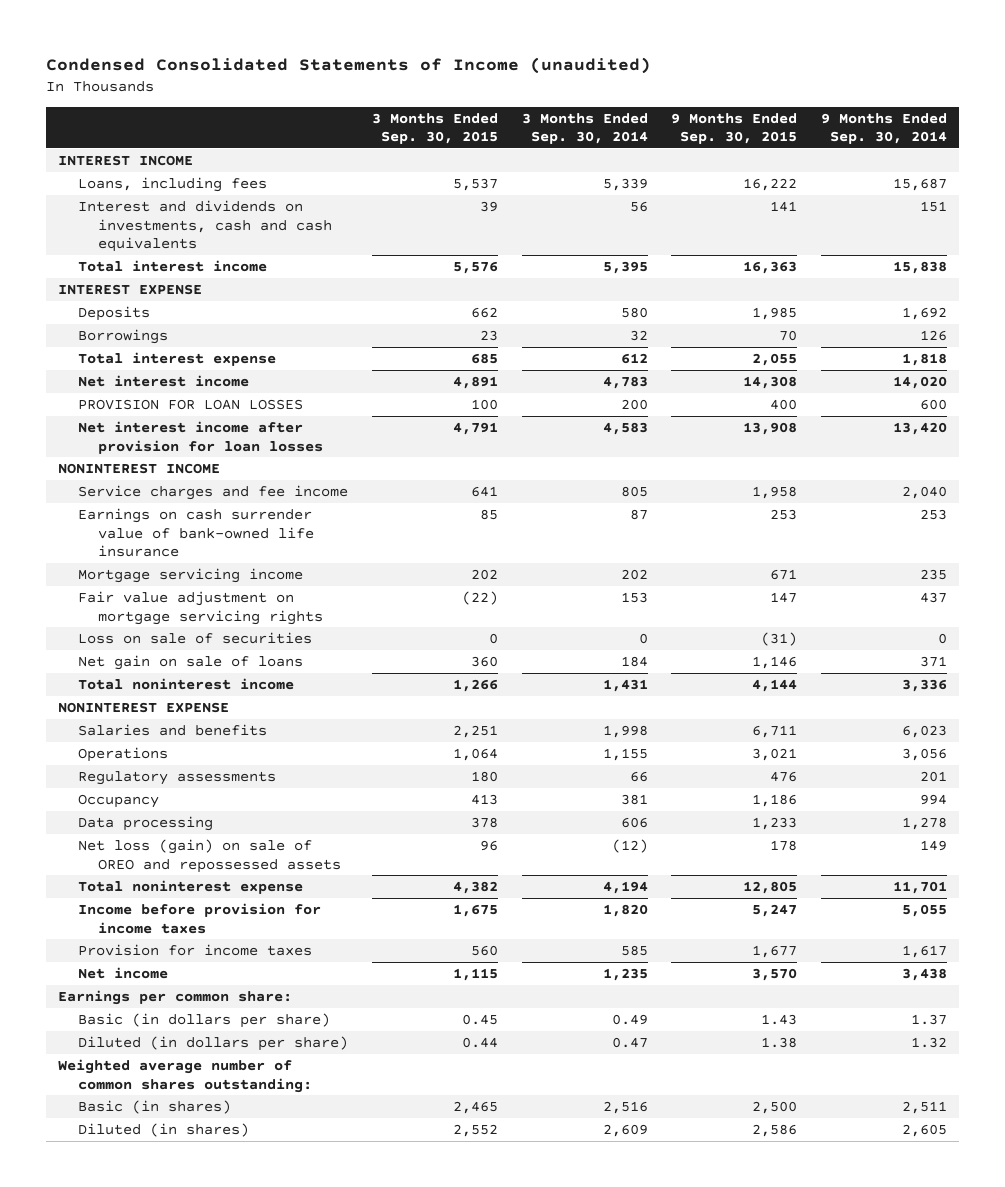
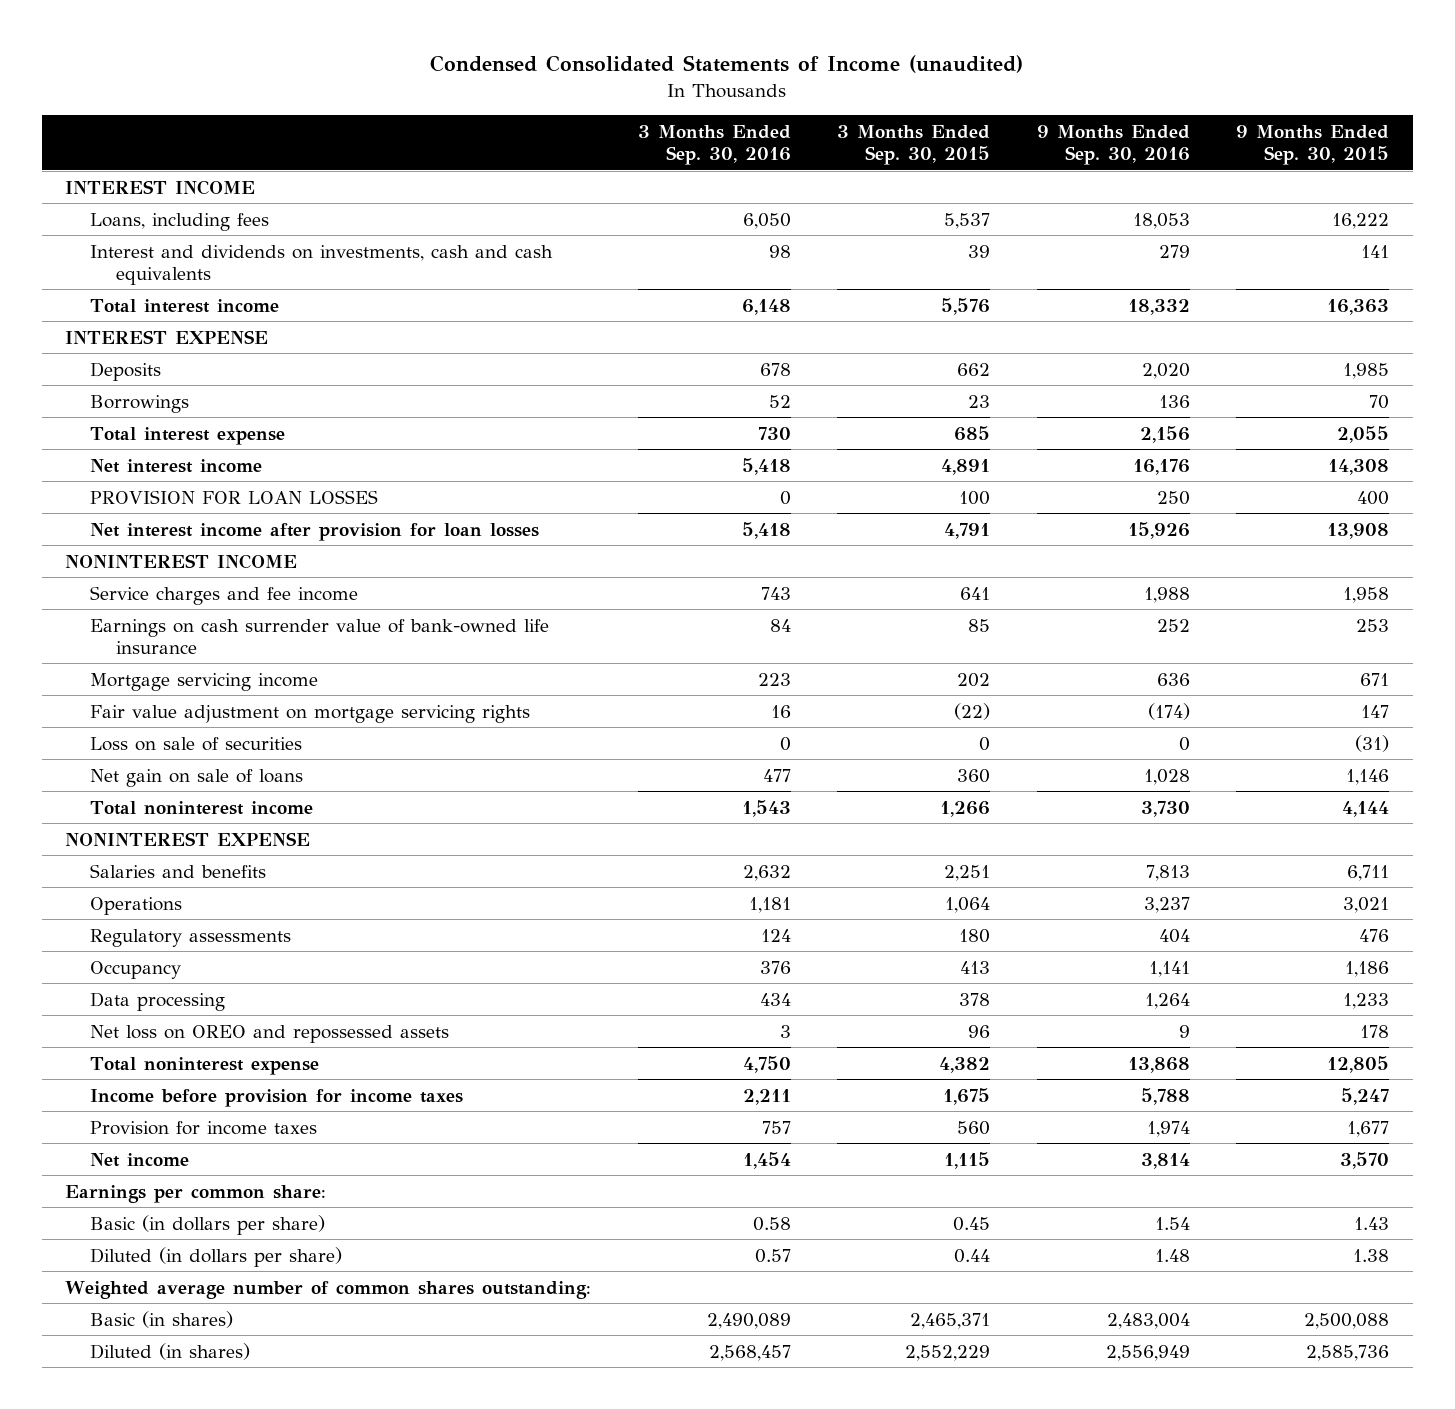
[521,112,648,145] 3 Months Ended Sep. 30, 2014 -> none
[821,112,948,145] 9 Months Ended Sep. 30, 2014 -> none
none -> [637,125,791,166] 3 Months Ended Sep. 30, 2016
none -> [1036,125,1190,166] 9 Months Ended Sep. 30, 2016
[78,838,342,873] Net loss (gain) on sale of OREO and repossessed assets -> [90,1024,450,1043] Net loss on OREO and repossessed assets
[452,1100,498,1114] 2,465 -> [910,1312,991,1329] 2,465,371
[752,1100,798,1114] 2,500 -> [1304,1312,1390,1329] 2,500,088
[452,1123,498,1137] 2,552 -> [905,1344,991,1361] 2,552,229
[752,1123,798,1137] 2,586 -> [1306,1344,1390,1361] 2,585,736

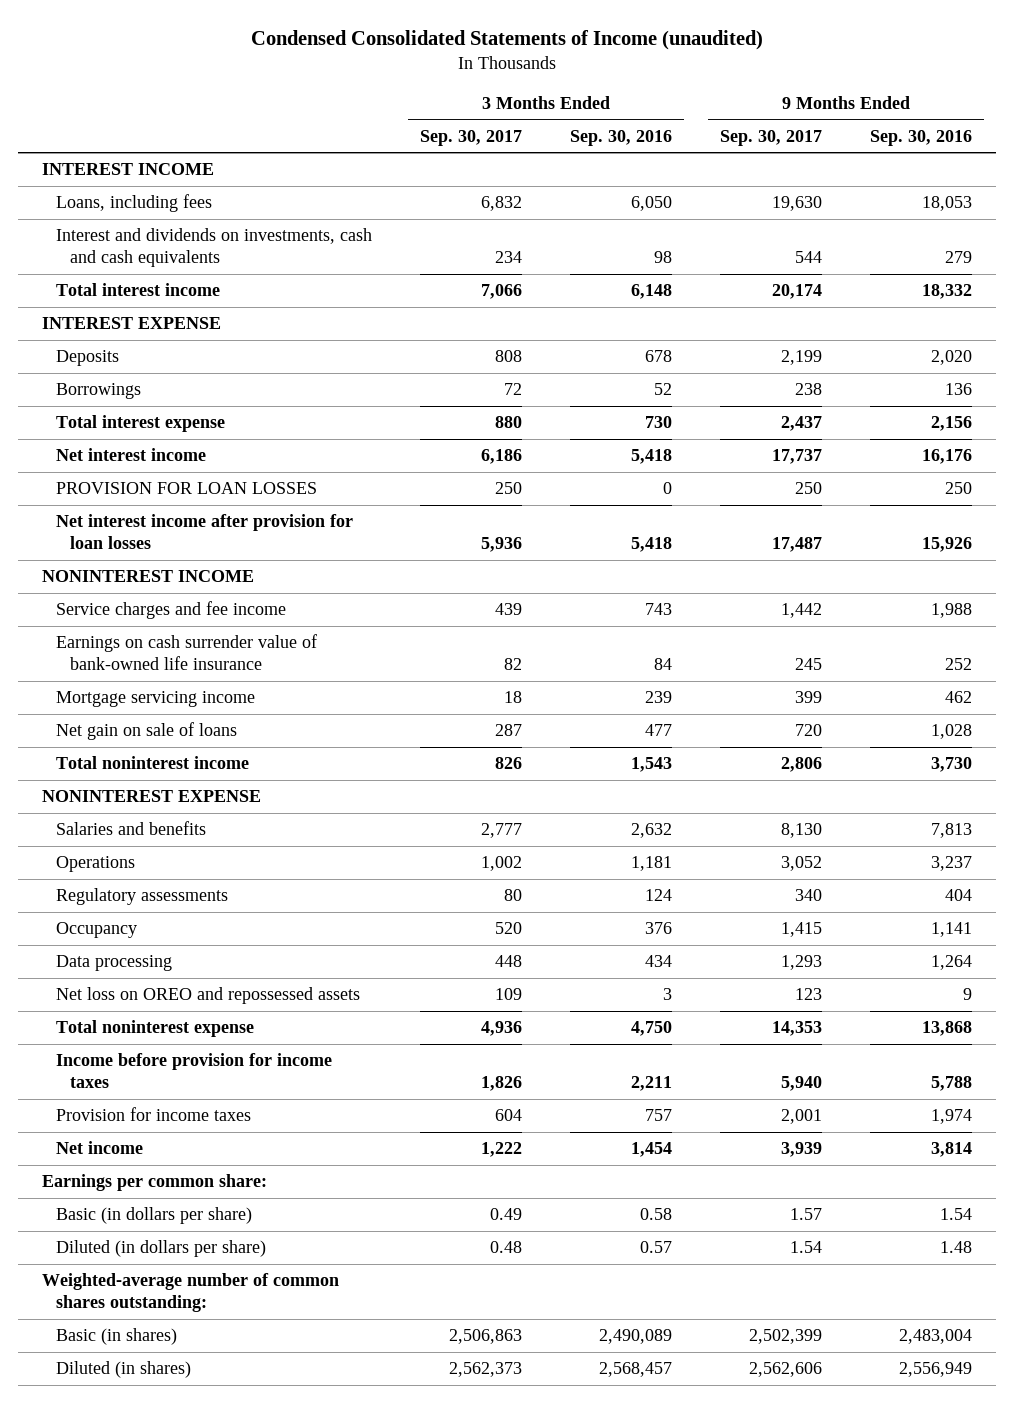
[837,125,991,166] 3 Months Ended Sep. 30, 2015 -> none
[1236,125,1390,166] 9 Months Ended Sep. 30, 2015 -> none
none -> [419,129,522,146] Sep. 30, 2017
none -> [719,129,822,146] Sep. 30, 2017
[90,704,531,723] Fair value adjustment on mortgage servicing rights -> none
[90,736,303,751] Loss on sale of securities -> none
[757,672,791,686] 223 -> [644,691,672,704] 239
[1156,672,1190,686] 636 -> [944,691,972,704] 462
[65,1280,592,1299] Weighted average number of common shares outstanding: -> [41,1273,339,1313] Weighted-average number of common shares outstanding:

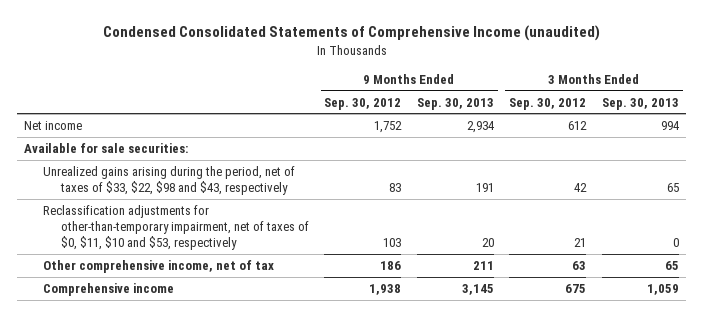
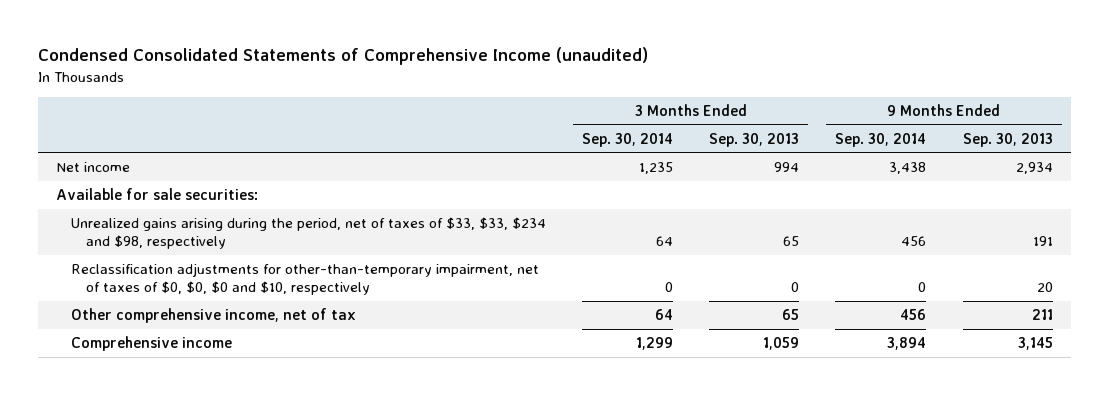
[324,97,402,110] Sep. 30, 2012 -> none
[509,97,587,110] Sep. 30, 2012 -> none
none -> [581,132,673,147] Sep. 30, 2014
none -> [835,132,927,147] Sep. 30, 2014
[42,165,295,196] Unrealized gains arising during the period, net of taxes of $33, $22, $98 and $43, respectively -> [70,216,546,250] Unrealized gains arising during the period, net of taxes of $33, $33, $234 and $98, respectively
[42,204,310,251] Reclassification adjustments for other-than-temporary impairment, net of taxes of $0, $11, $10 and $53, respectively -> [70,262,539,296] Reclassification adjustments for other-than-temporary impairment, net of taxes of $0, $0, $0 and $10, respectively

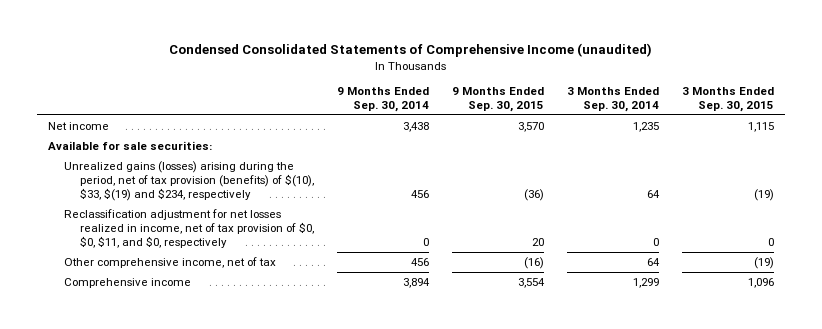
[709,132,800,147] Sep. 30, 2013 -> none
[962,132,1053,147] Sep. 30, 2013 -> none
none -> [452,86,545,112] 9 Months Ended Sep. 30, 2015
none -> [681,86,774,112] 3 Months Ended Sep. 30, 2015
[70,262,539,296] Reclassification adjustments for other-than-temporary impairment, net of taxes of $0, $0, $0 and $10, respectively -> none
[70,216,546,250] Unrealized gains arising during the period, net of taxes of $33, $33, $234 and $98, respectively -> [64,160,315,201] Unrealized gains (losses) arising during the period, net of tax provision (benefits) of $(10), $33, $(19) and $234, respectively
none -> [64,208,315,248] Reclassification adjustment for net losses realized in income, net of tax provision of $0, $0, $11, and $0, respectively

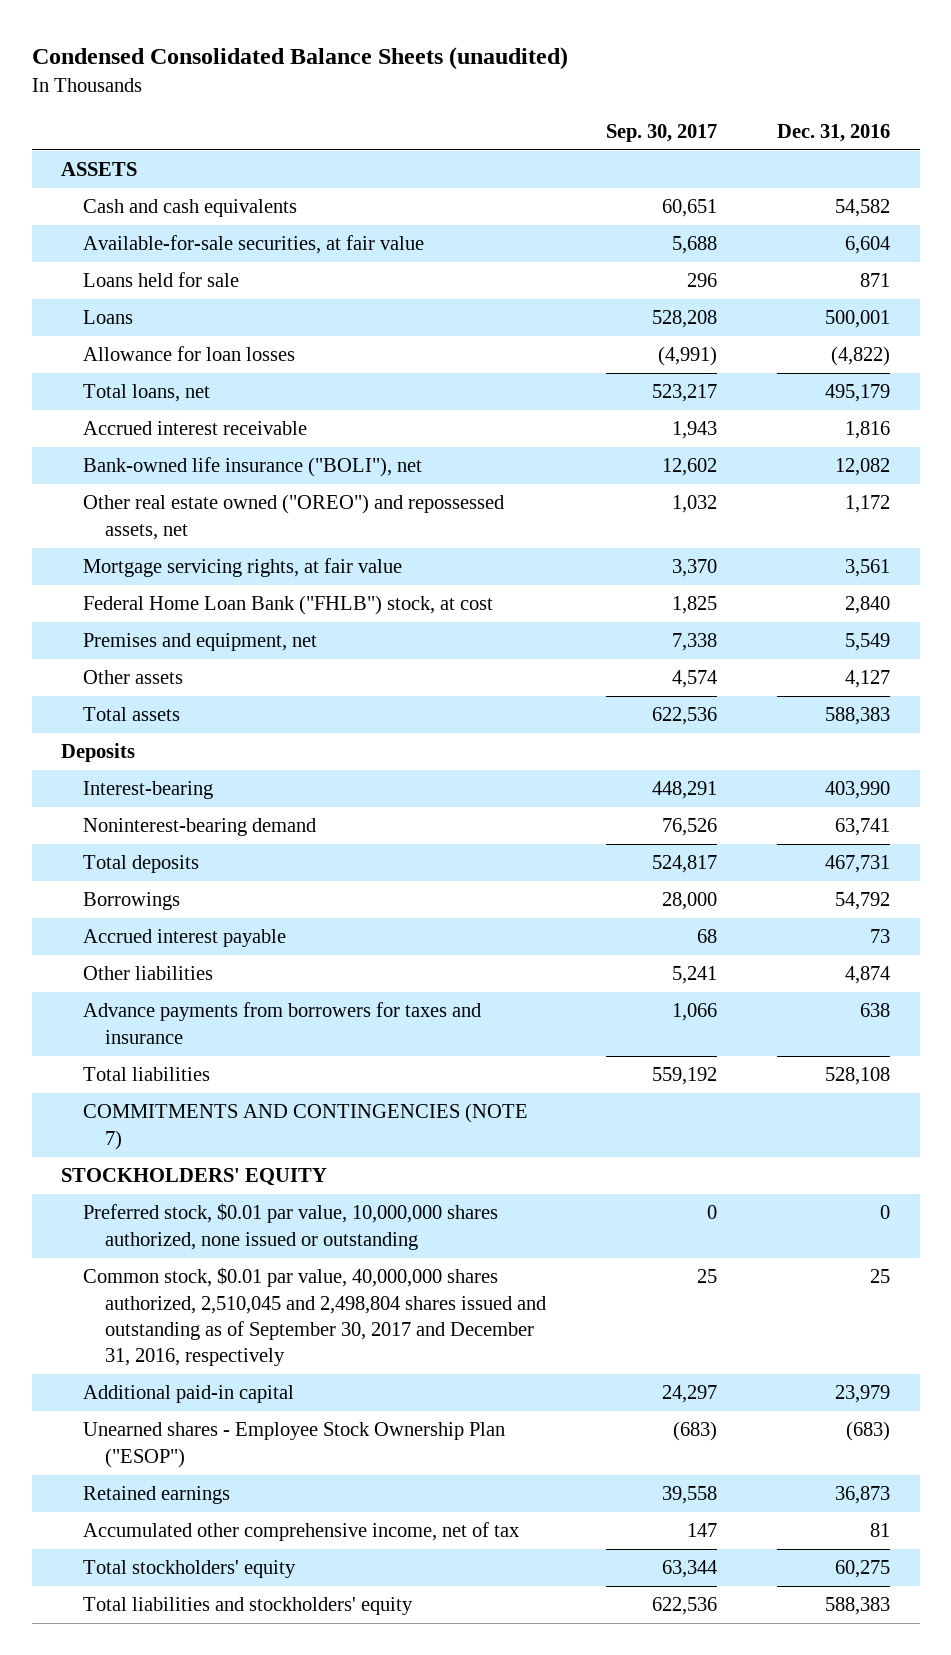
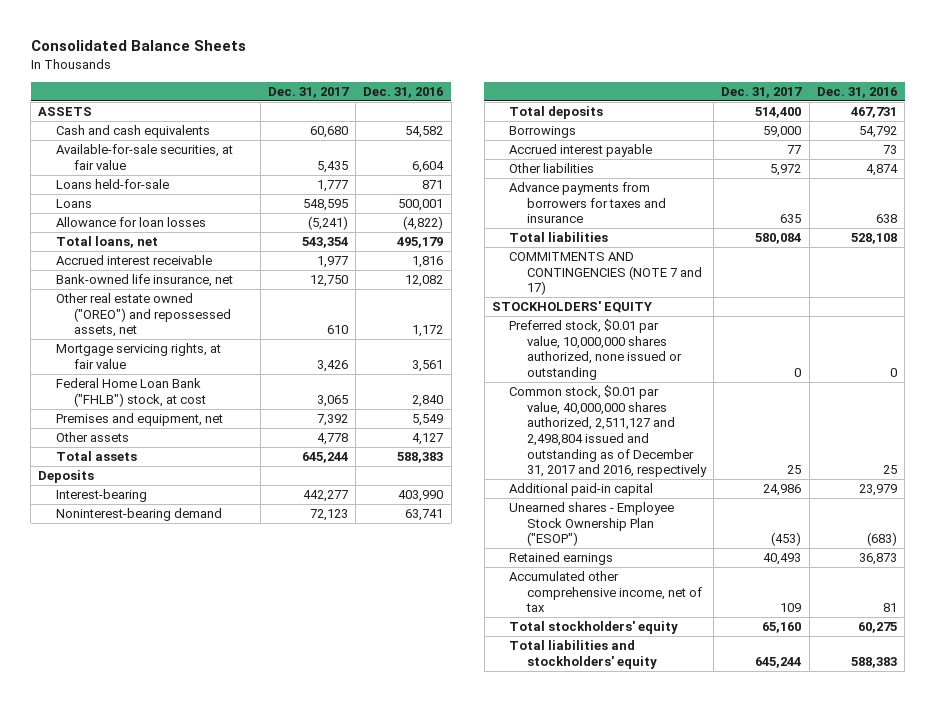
[31,46,568,70] Condensed Consolidated Balance Sheets (unaudited) -> [30,40,246,52] Consolidated Balance Sheets
[606,123,718,142] Sep. 30, 2017 -> none
none -> [267,87,349,99] Dec. 31, 2017
[83,272,240,288] Loans held for sale -> [55,179,169,190] Loans held-for-sale
[83,457,423,478] Bank-owned life insurance ("BOLI"), net -> [55,274,233,288] Bank-owned life insurance, net
[83,1103,529,1150] COMMITMENTS AND CONTINGENCIES (NOTE 7) -> [509,252,703,296] COMMITMENTS AND CONTINGENCIES (NOTE 7 and 17)
[83,1267,547,1367] Common stock, $0.01 par value, 40,000,000 shares authorized, 2,510,045 and 2,498,804 shares issued and outstanding as of September 30, 2017 and December 31, 2016, respectively -> [509,385,708,478] Common stock, $0.01 par value, 40,000,000 shares authorized, 2,511,127 and 2,498,804 issued and outstanding as of December 31, 2017 and 2016, respectively

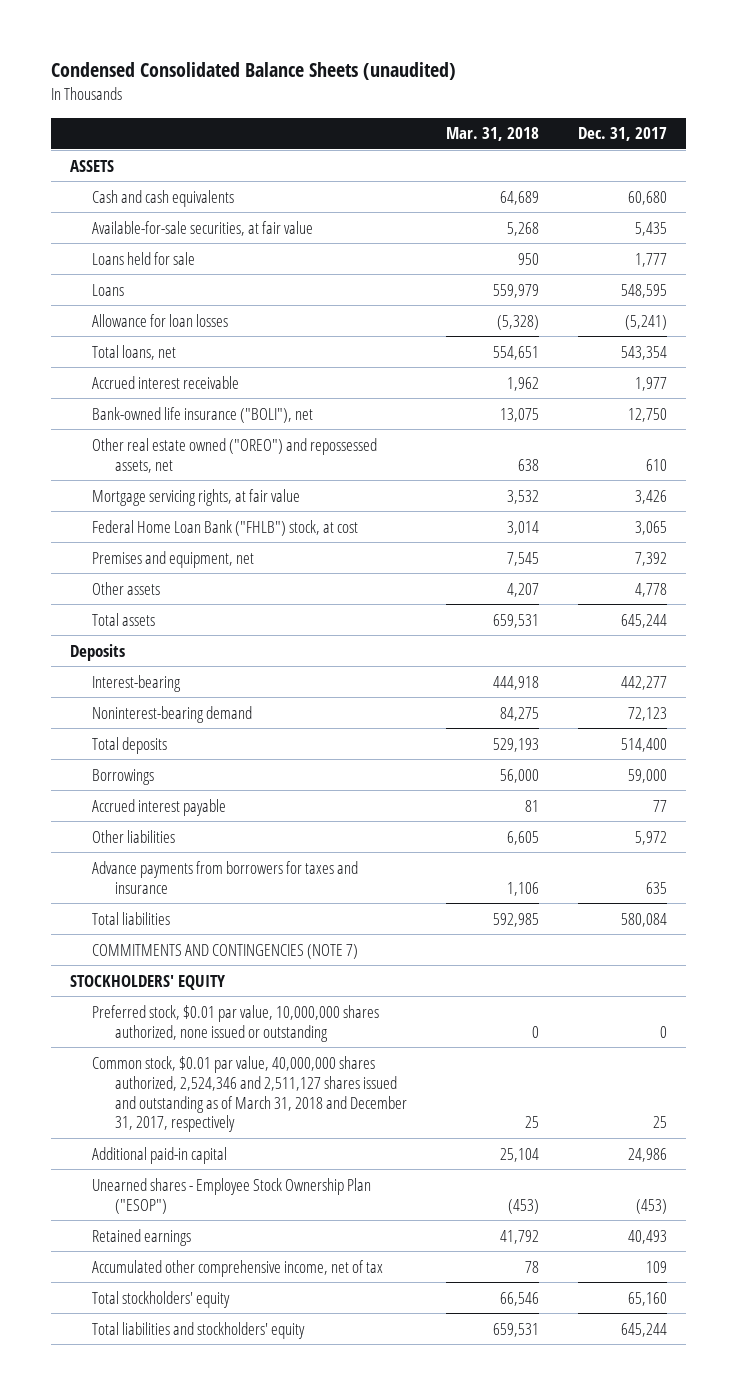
[30,40,246,52] Consolidated Balance Sheets -> [50,62,456,81] Condensed Consolidated Balance Sheets (unaudited)
[363,87,444,99] Dec. 31, 2016 -> none
none -> [445,127,539,142] Mar. 31, 2018
[55,179,169,190] Loans held-for-sale -> [92,251,196,265] Loans held for sale
[55,274,233,288] Bank-owned life insurance, net -> [92,406,314,423] Bank-owned life insurance ("BOLI"), net
[509,252,703,296] COMMITMENTS AND CONTINGENCIES (NOTE 7 and 17) -> [92,943,359,959] COMMITMENTS AND CONTINGENCIES (NOTE 7)
[509,385,708,478] Common stock, $0.01 par value, 40,000,000 shares authorized, 2,511,127 and 2,498,804 issued and outstanding as of December 31, 2017 and 2016, respectively -> [92,1055,407,1133] Common stock, $0.01 par value, 40,000,000 shares authorized, 2,524,346 and 2,511,127 shares issued and outstanding as of March 31, 2018 and December 31, 2017, respectively

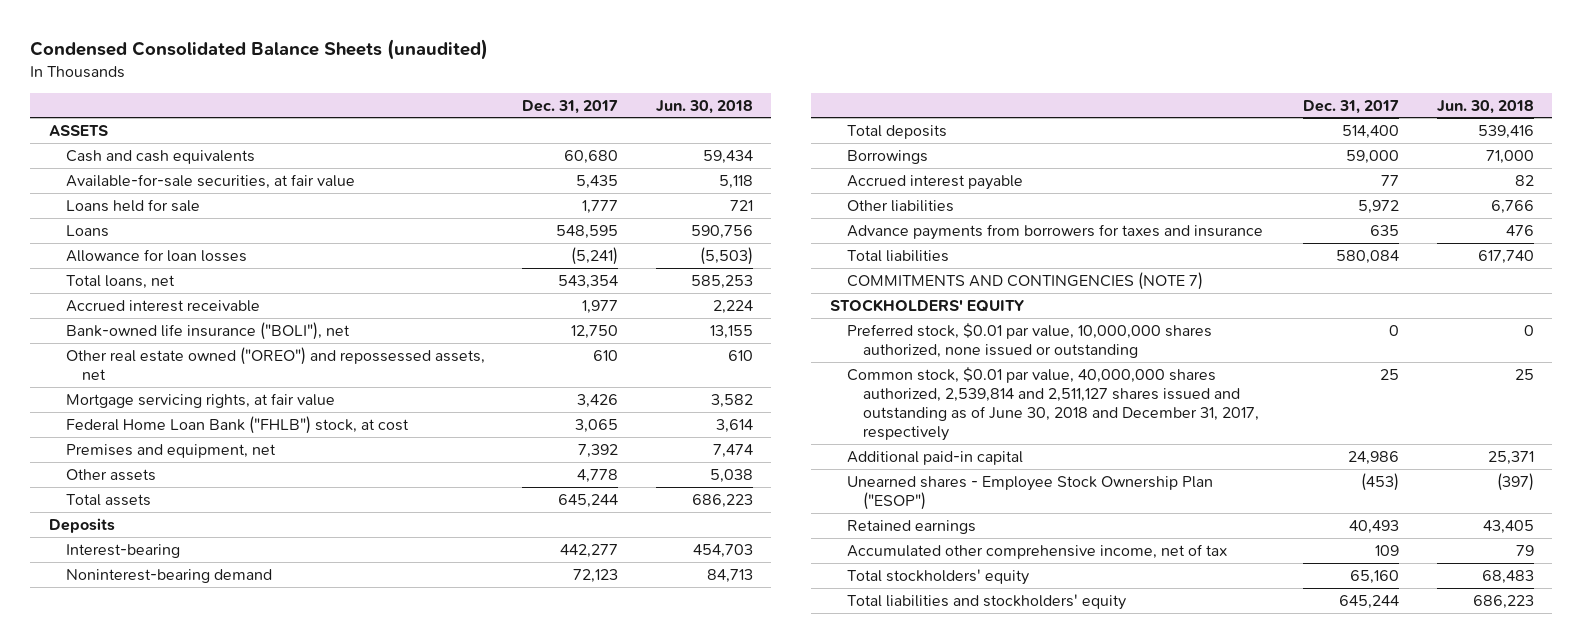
[445,127,539,142] Mar. 31, 2018 -> none
none -> [655,99,753,114] Jun. 30, 2018
[92,1055,407,1133] Common stock, $0.01 par value, 40,000,000 shares authorized, 2,524,346 and 2,511,127 shares issued and outstanding as of March 31, 2018 and December 31, 2017, respectively -> [846,366,1260,442] Common stock, $0.01 par value, 40,000,000 shares authorized, 2,539,814 and 2,511,127 shares issued and outstanding as of June 30, 2018 and December 31, 2017, respectively

